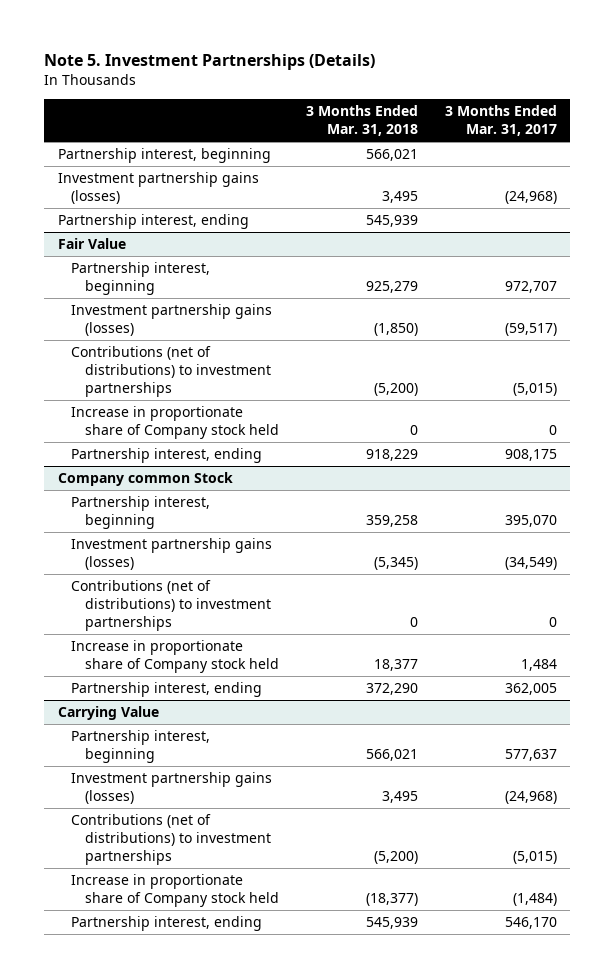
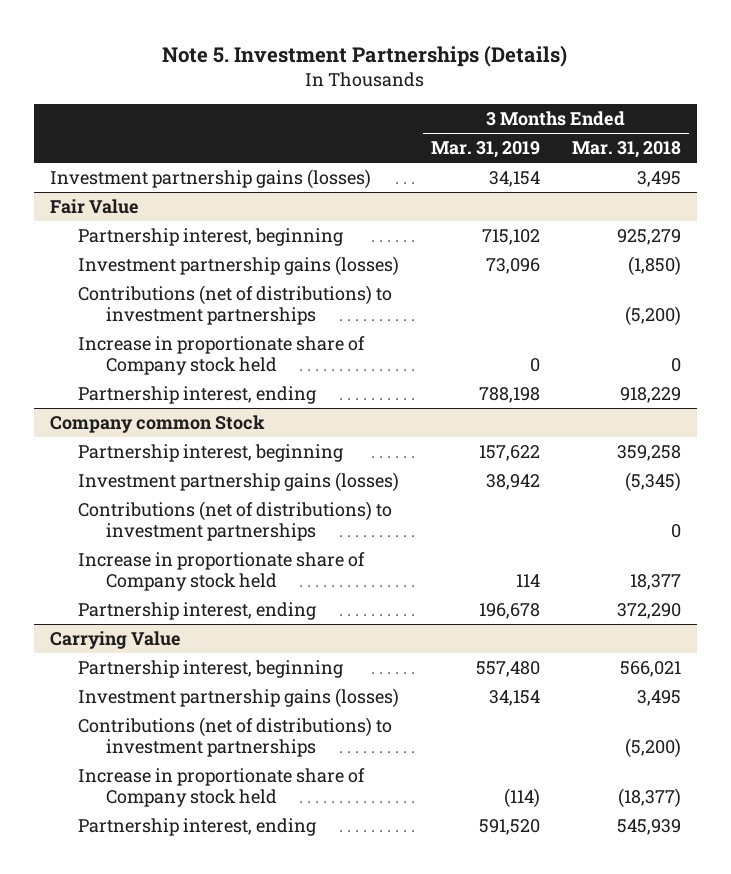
[444,105,557,136] 3 Months Ended Mar. 31, 2017 -> none
none -> [430,140,540,158] Mar. 31, 2019
[57,148,271,164] Partnership interest, beginning -> none
[57,214,249,230] Partnership interest, ending -> none

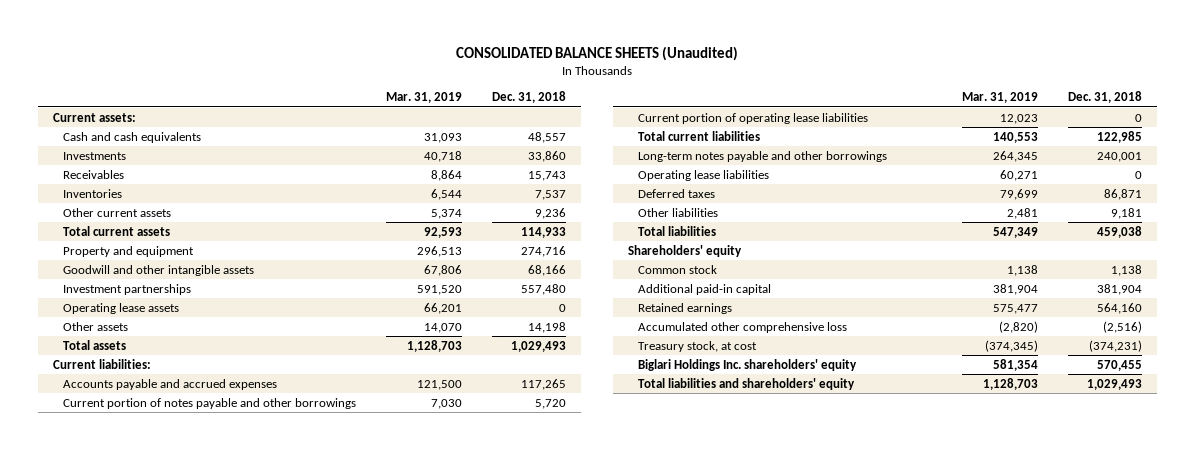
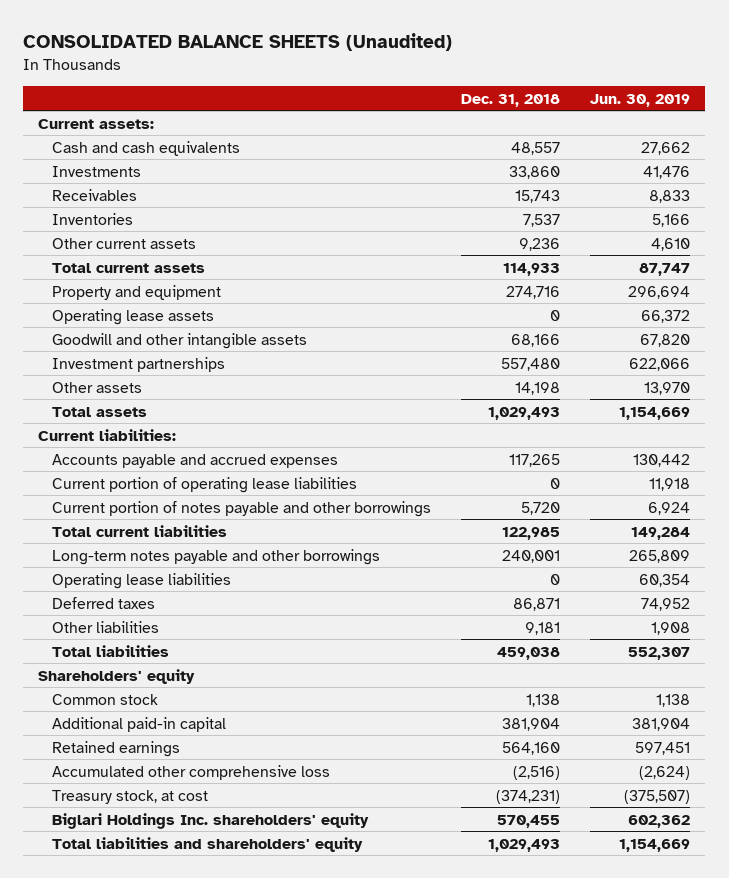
[386,92,463,104] Mar. 31, 2019 -> none
none -> [590,93,691,107] Jun. 30, 2019
[62,302,179,314] Operating lease assets -> [52,308,215,325] Operating lease assets
[62,397,356,409] Current portion of notes payable and other borrowings -> [52,500,432,517] Current portion of notes payable and other borrowings

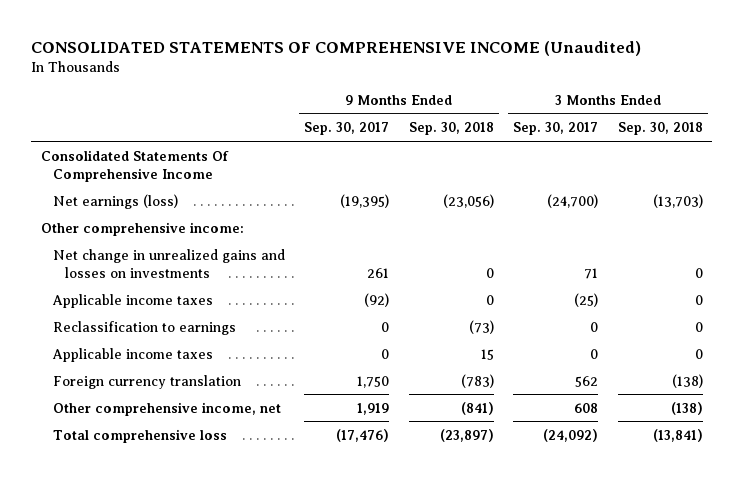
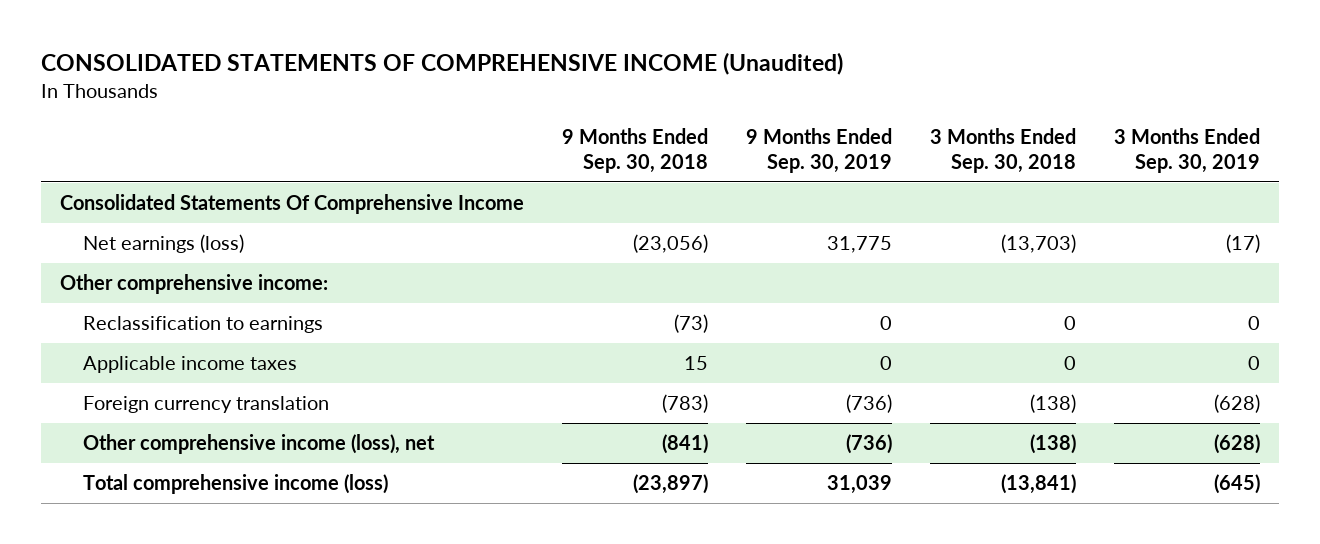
[304,122,390,136] Sep. 30, 2017 -> none
[513,122,599,136] Sep. 30, 2017 -> none
none -> [746,128,893,173] 9 Months Ended Sep. 30, 2019
none -> [1114,128,1261,173] 3 Months Ended Sep. 30, 2019
[52,248,285,278] Net change in unrealized gains and losses on investments -> none
[51,293,213,308] Applicable income taxes -> none
[52,401,281,416] Other comprehensive income, net -> [82,433,435,454] Other comprehensive income (loss), net
[52,428,227,443] Total comprehensive loss -> [82,473,388,494] Total comprehensive income (loss)

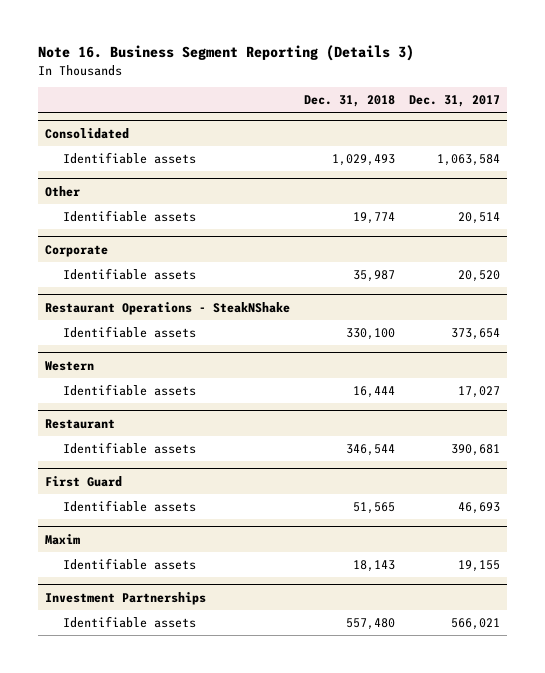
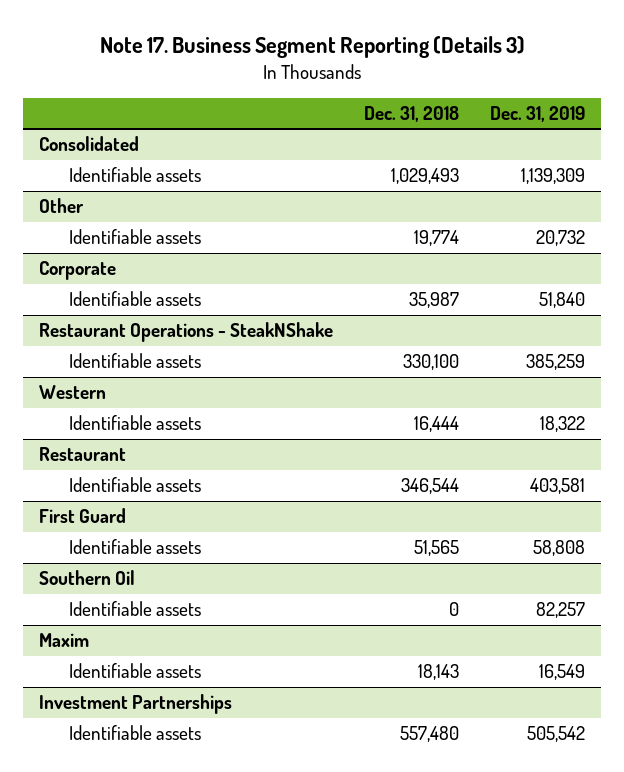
[37,45,414,62] Note 16. Business Segment Reporting (Details 3) -> [99,35,525,58] Note 17. Business Segment Reporting (Details 3)
[408,95,500,108] Dec. 31, 2017 -> none
none -> [490,105,586,122] Dec. 31, 2019
none -> [38,570,135,586] Southern Oil
none -> [69,601,202,617] Identifiable assets

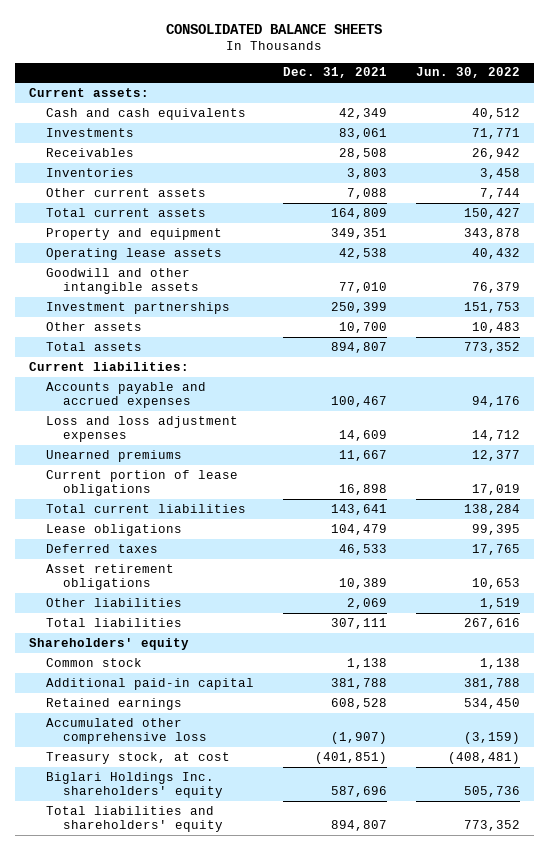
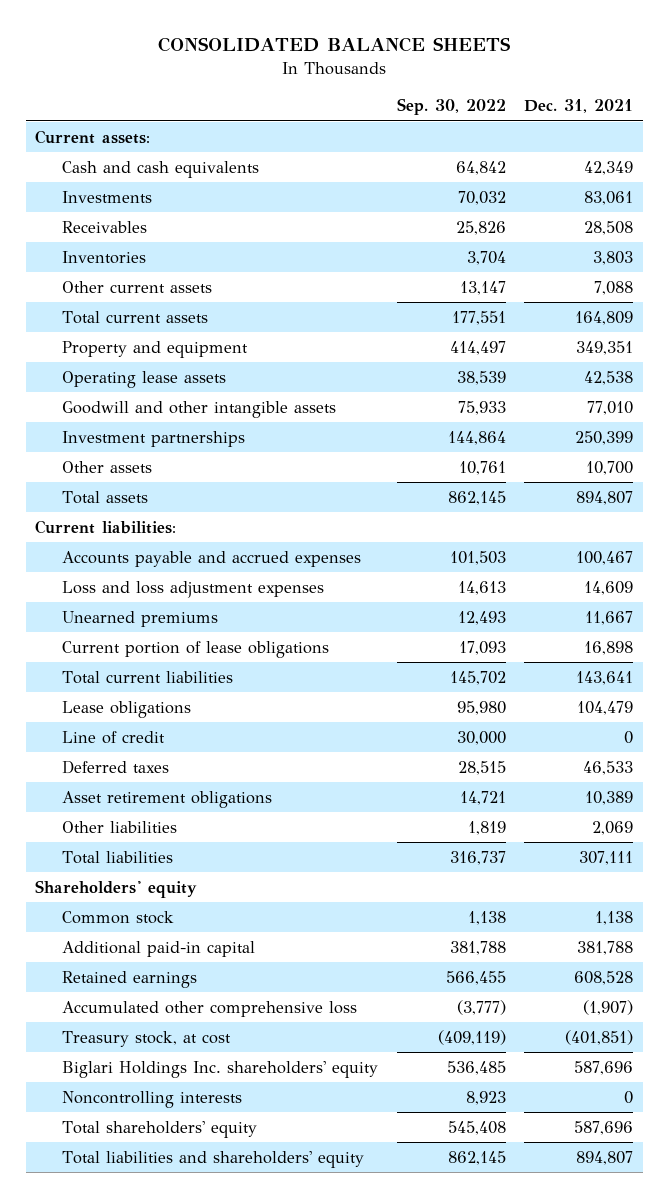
[415,67,520,79] Jun. 30, 2022 -> none
none -> [396,98,506,116] Sep. 30, 2022
none -> [61,730,165,744] Line of credit
none -> [61,1090,242,1108] Noncontrolling interests
none -> [61,1120,257,1138] Total shareholders' equity

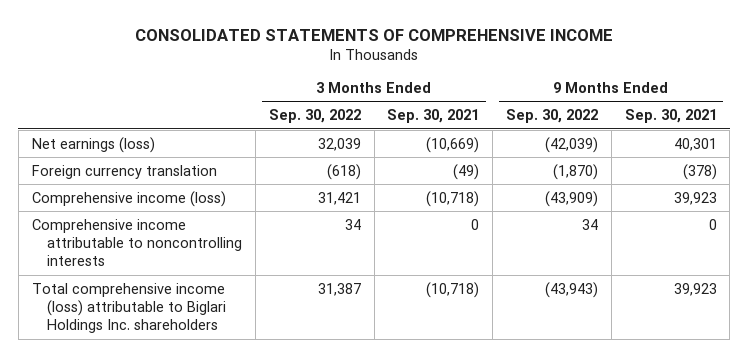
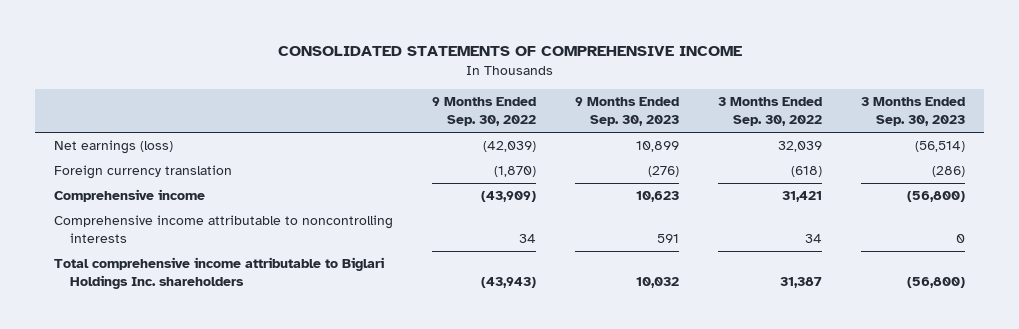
[387,109,480,124] Sep. 30, 2021 -> none
[624,109,717,124] Sep. 30, 2021 -> none
none -> [575,97,680,127] 9 Months Ended Sep. 30, 2023
none -> [860,97,965,127] 3 Months Ended Sep. 30, 2023
[31,190,226,207] Comprehensive income (loss) -> [54,189,206,203] Comprehensive income
[31,282,227,334] Total comprehensive income (loss) attributable to Biglari Holdings Inc. shareholders -> [54,257,385,290] Total comprehensive income attributable to Biglari Holdings Inc. shareholders

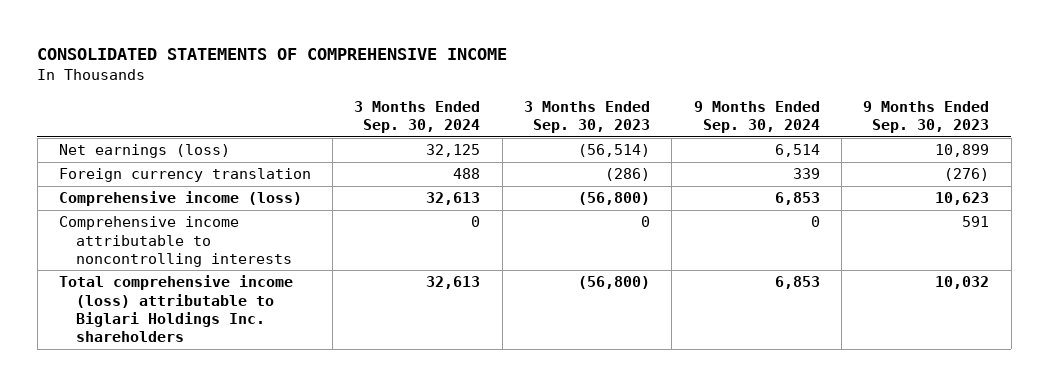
[432,97,537,127] 9 Months Ended Sep. 30, 2022 -> none
[718,97,823,127] 3 Months Ended Sep. 30, 2022 -> none
none -> [354,100,481,134] 3 Months Ended Sep. 30, 2024
none -> [693,100,820,134] 9 Months Ended Sep. 30, 2024
[54,189,206,203] Comprehensive income -> [58,191,302,207] Comprehensive income (loss)
[54,257,385,290] Total comprehensive income attributable to Biglari Holdings Inc. shareholders -> [58,275,293,343] Total comprehensive income (loss) attributable to Biglari Holdings Inc. shareholders

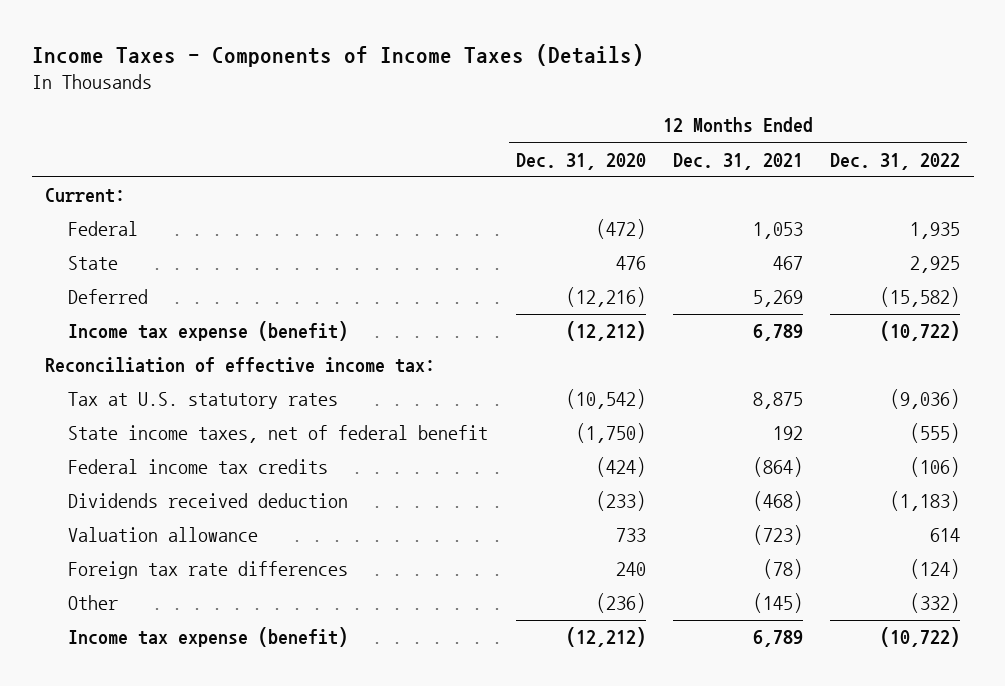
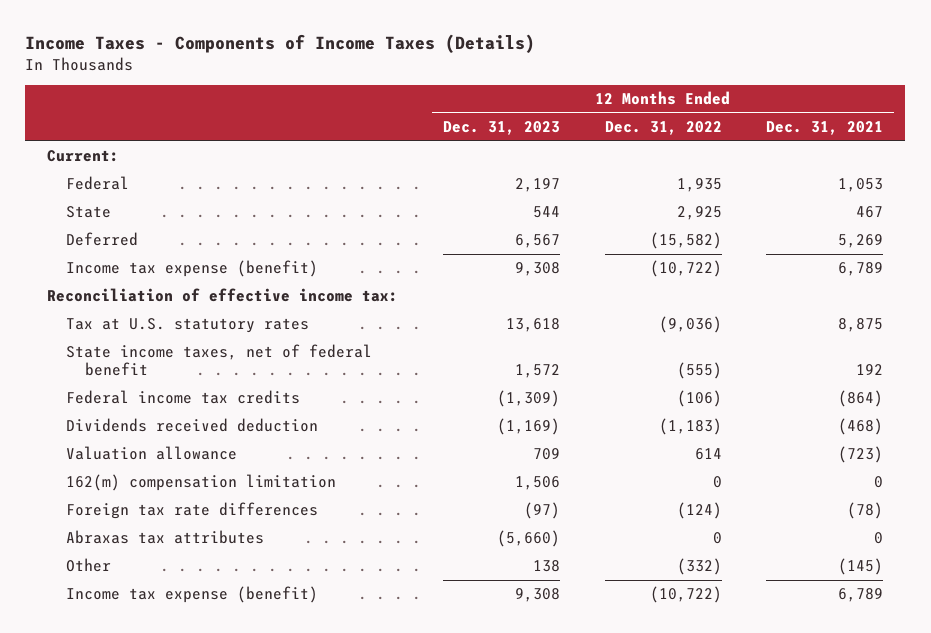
[515,152,646,170] Dec. 31, 2020 -> none
none -> [443,121,561,136] Dec. 31, 2023
none -> [66,474,337,492] 162(m) compensation limitation
none -> [66,530,265,545] Abraxas tax attributes

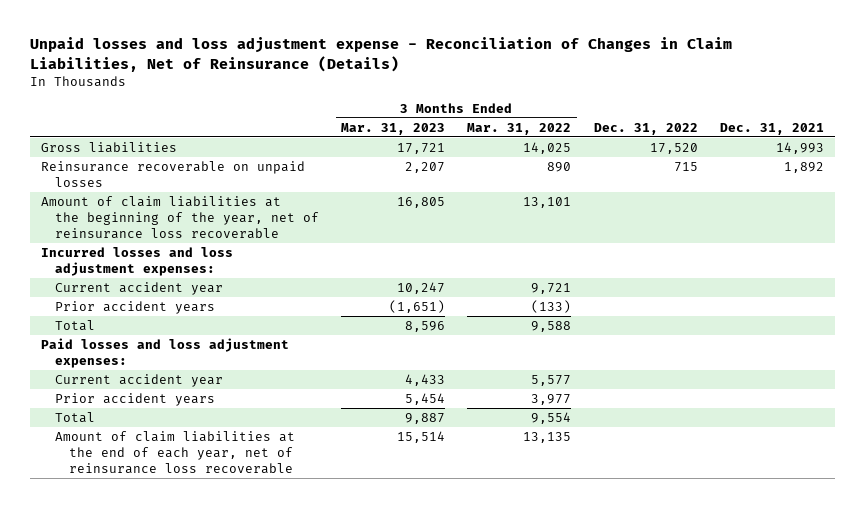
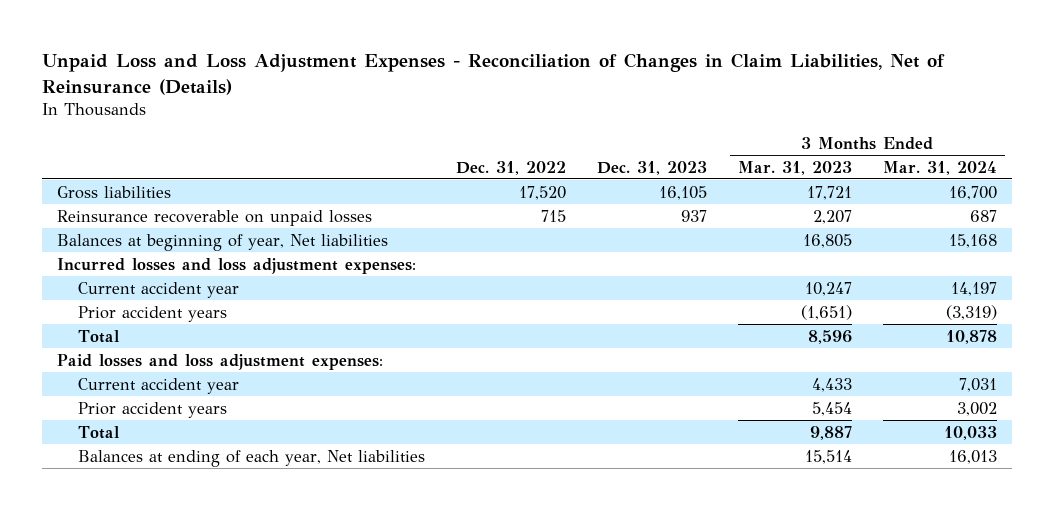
[29,37,732,72] Unpaid losses and loss adjustment expense - Reconciliation of Changes in Claim Liabilities, Net of Reinsurance (Details) -> [41,53,945,95] Unpaid Loss and Loss Adjustment Expenses - Reconciliation of Changes in Claim Liabilities, Net of Reinsurance (Details)
[467,122,572,135] Mar. 31, 2022 -> none
[720,122,825,135] Dec. 31, 2021 -> none
none -> [596,160,707,175] Dec. 31, 2023
none -> [882,160,997,175] Mar. 31, 2024
[40,195,319,239] Amount of claim liabilities at the beginning of the year, net of reinsurance loss recoverable -> [57,233,389,251] Balances at beginning of year, Net liabilities
[54,430,295,474] Amount of claim liabilities at the end of each year, net of reinsurance loss recoverable -> [77,449,425,467] Balances at ending of each year, Net liabilities

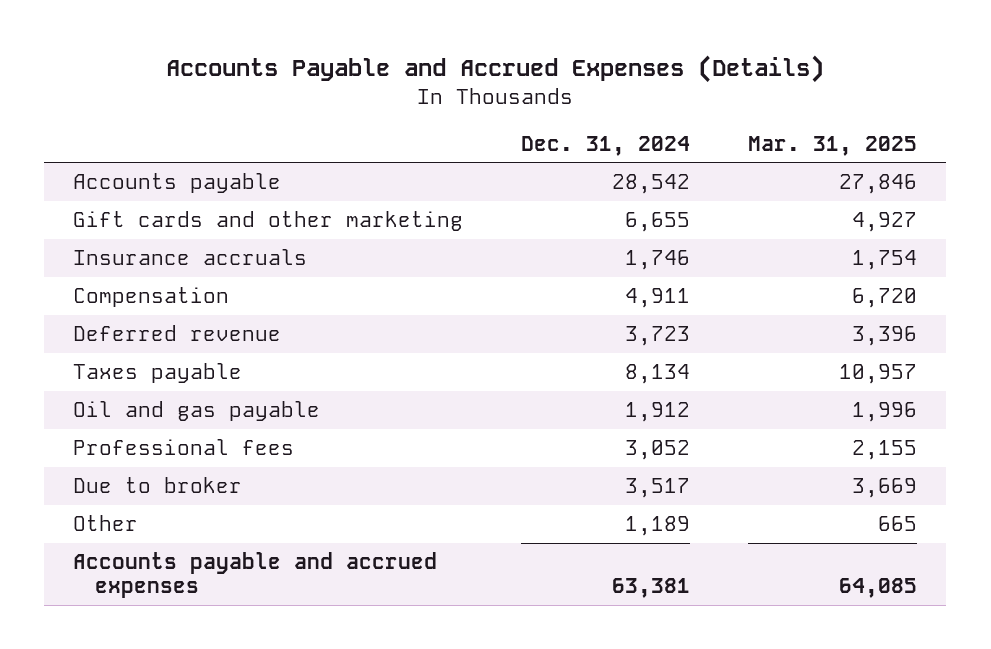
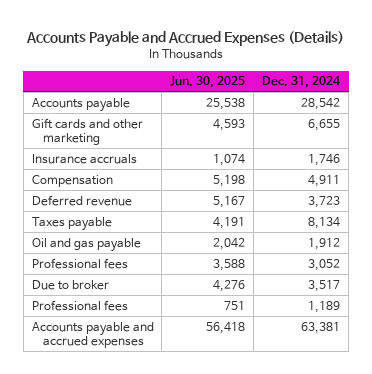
[748,135,918,156] Mar. 31, 2025 -> none
none -> [170,76,246,89] Jun. 30, 2025
[73,514,139,531] Other -> [31,299,128,311] Professional fees

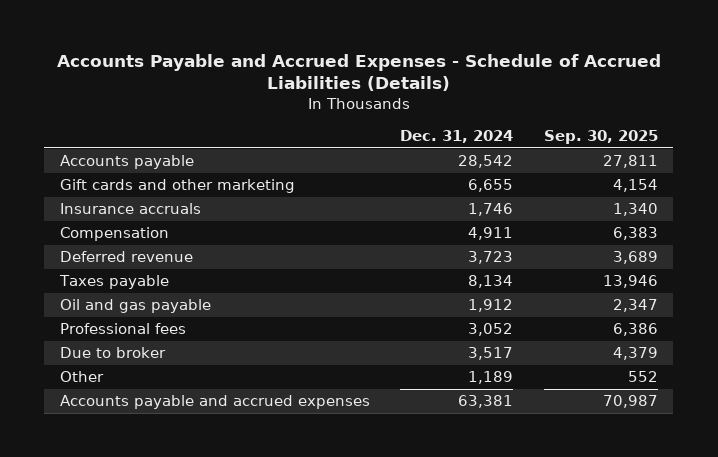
[25,31,344,48] Accounts Payable and Accrued Expenses (Details) -> [56,53,661,92] Accounts Payable and Accrued Expenses - Schedule of Accrued Liabilities (Details)
[170,76,246,89] Jun. 30, 2025 -> none
none -> [544,129,659,144] Sep. 30, 2025
[31,299,128,311] Professional fees -> [59,371,104,383] Other

